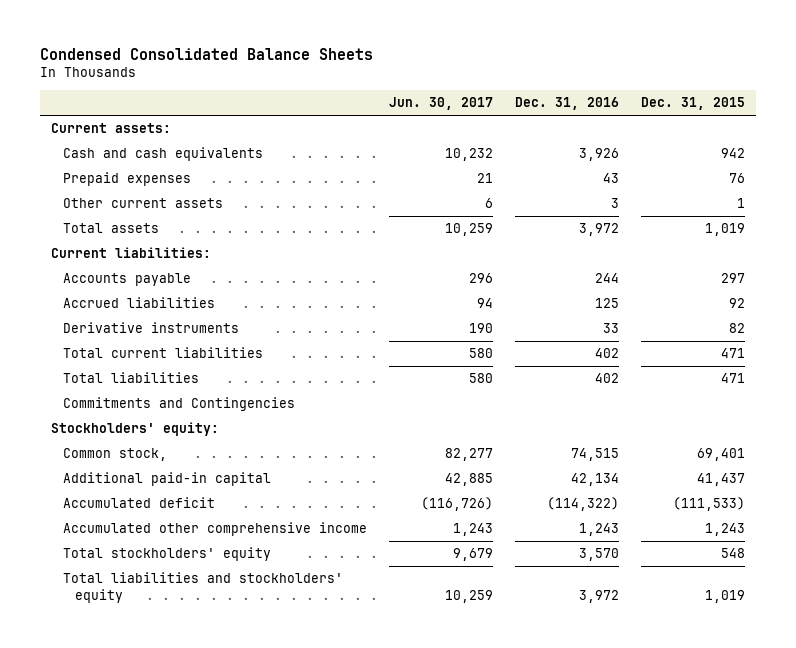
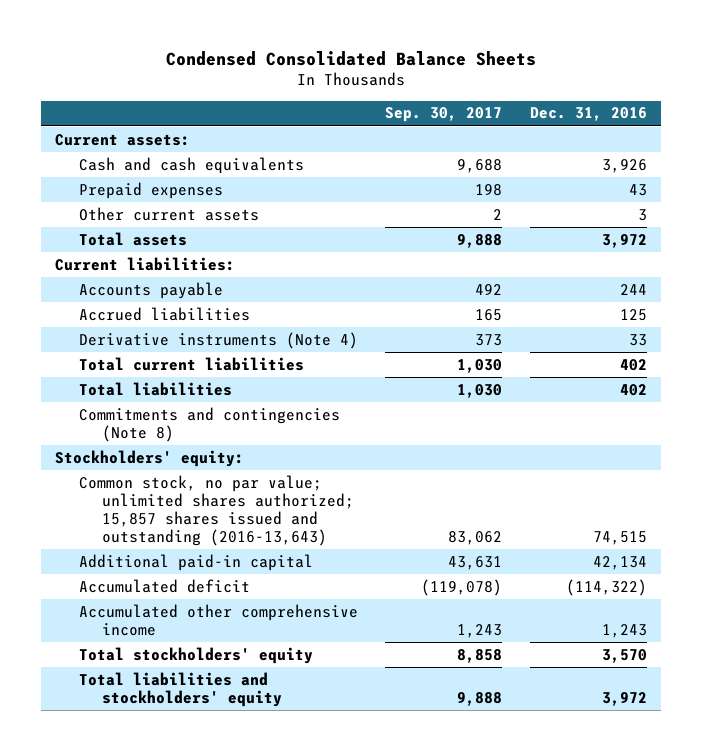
[388,97,493,111] Jun. 30, 2017 -> none
[641,97,746,111] Dec. 31, 2015 -> none
none -> [385,107,503,123] Sep. 30, 2017
[62,322,239,334] Derivative instruments -> [78,331,358,349] Derivative instruments (Note 4)
[62,397,295,412] Commitments and Contingencies -> [78,406,340,442] Commitments and contingencies (Note 8)
[62,448,167,462] Common stock, -> [78,474,355,546] Common stock, no par value; unlimited shares authorized; 15,857 shares issued and outstanding (2016-13,643)

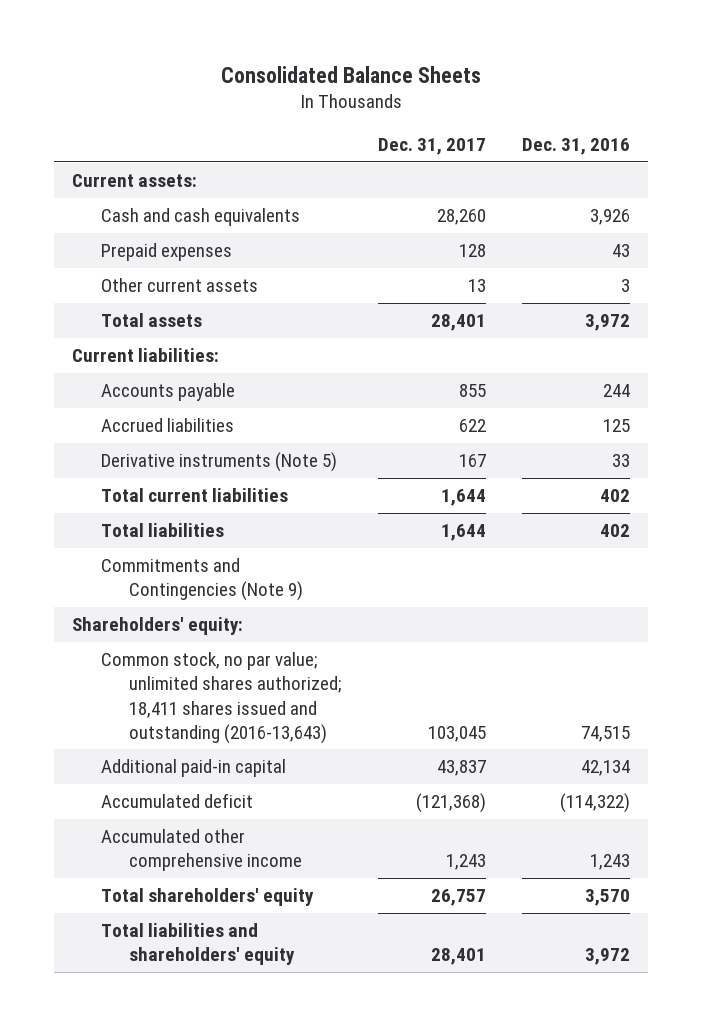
[166,50,537,66] Condensed Consolidated Balance Sheets -> [221,65,482,83] Consolidated Balance Sheets
[385,107,503,123] Sep. 30, 2017 -> none
none -> [377,137,486,155] Dec. 31, 2017
[78,331,358,349] Derivative instruments (Note 4) -> [100,451,337,472] Derivative instruments (Note 5)
[78,406,340,442] Commitments and contingencies (Note 8) -> [100,557,304,602] Commitments and Contingencies (Note 9)
[54,449,244,467] Stockholders' equity: -> [72,616,244,635] Shareholders' equity:
[78,474,355,546] Common stock, no par value; unlimited shares authorized; 15,857 shares issued and outstanding (2016-13,643) -> [100,651,342,744] Common stock, no par value; unlimited shares authorized; 18,411 shares issued and outstanding (2016-13,643)
[78,646,313,664] Total stockholders' equity -> [100,887,314,906] Total shareholders' equity
[78,671,283,707] Total liabilities and stockholders' equity -> [100,922,296,966] Total liabilities and shareholders' equity

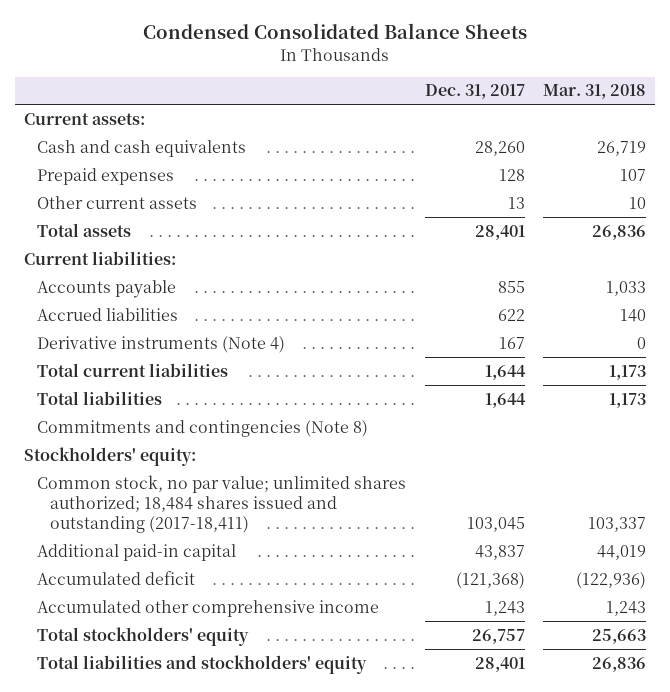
[221,65,482,83] Consolidated Balance Sheets -> [143,23,528,40] Condensed Consolidated Balance Sheets
[522,137,631,155] Dec. 31, 2016 -> none
none -> [542,84,646,100] Mar. 31, 2018
[100,451,337,472] Derivative instruments (Note 5) -> [37,335,286,353] Derivative instruments (Note 4)
[100,557,304,602] Commitments and Contingencies (Note 9) -> [37,419,369,437] Commitments and contingencies (Note 8)
[72,616,244,635] Shareholders' equity: -> [24,446,197,466] Stockholders' equity:
[100,651,342,744] Common stock, no par value; unlimited shares authorized; 18,411 shares issued and outstanding (2016-13,643) -> [37,474,407,533] Common stock, no par value; unlimited shares authorized; 18,484 shares issued and outstanding (2017-18,411)
[100,887,314,906] Total shareholders' equity -> [37,626,250,646] Total stockholders' equity
[100,922,296,966] Total liabilities and shareholders' equity -> [37,654,368,674] Total liabilities and stockholders' equity

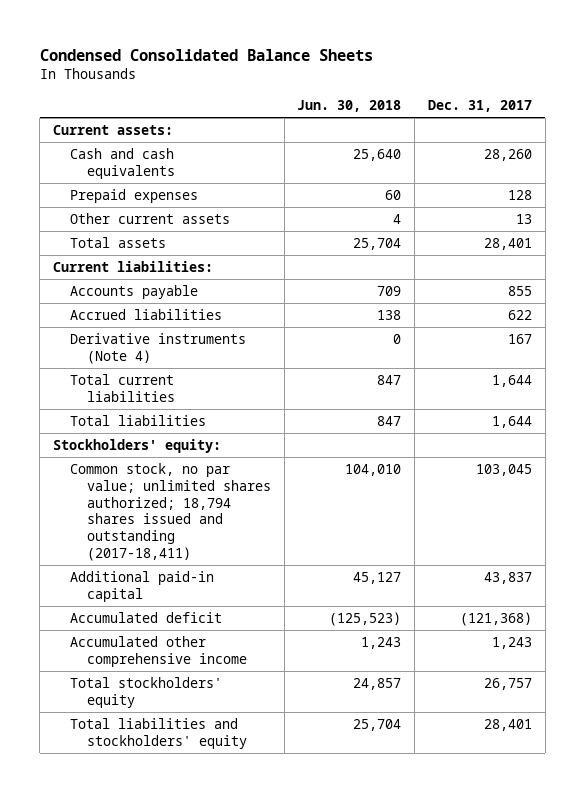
[542,84,646,100] Mar. 31, 2018 -> none
none -> [297,99,402,112] Jun. 30, 2018
[37,419,369,437] Commitments and contingencies (Note 8) -> none
[37,474,407,533] Common stock, no par value; unlimited shares authorized; 18,484 shares issued and outstanding (2017-18,411) -> [69,462,271,562] Common stock, no par value; unlimited shares authorized; 18,794 shares issued and outstanding (2017-18,411)

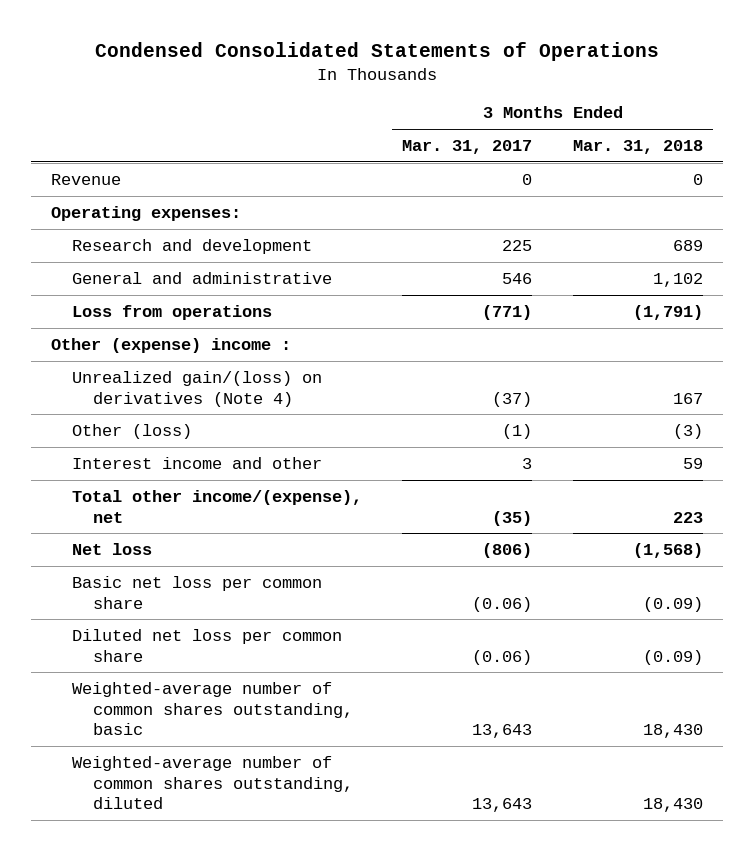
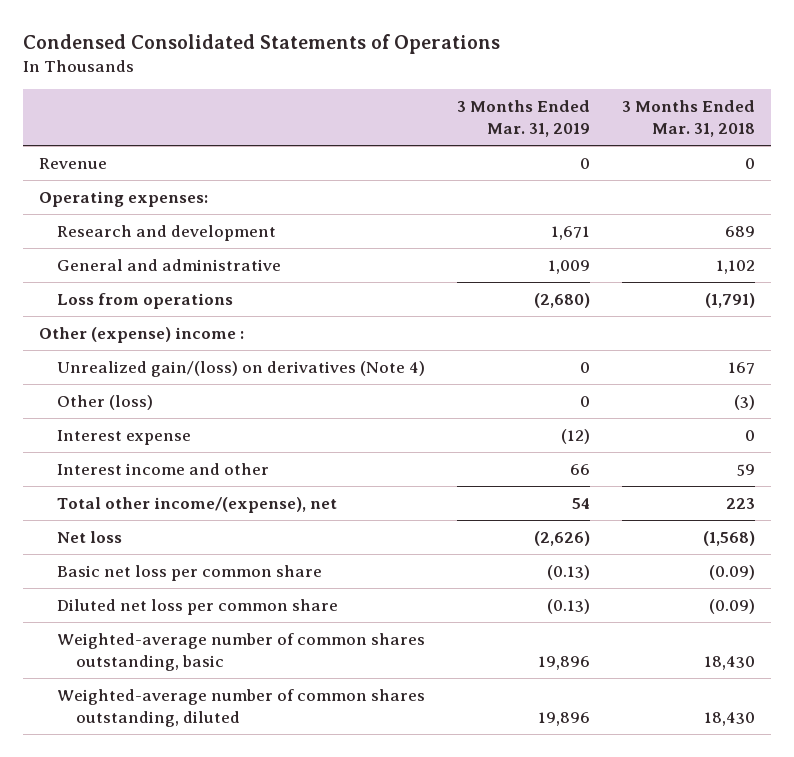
[402,140,533,155] Mar. 31, 2017 -> none
none -> [457,100,591,138] 3 Months Ended Mar. 31, 2019
none -> [57,429,192,445] Interest expense

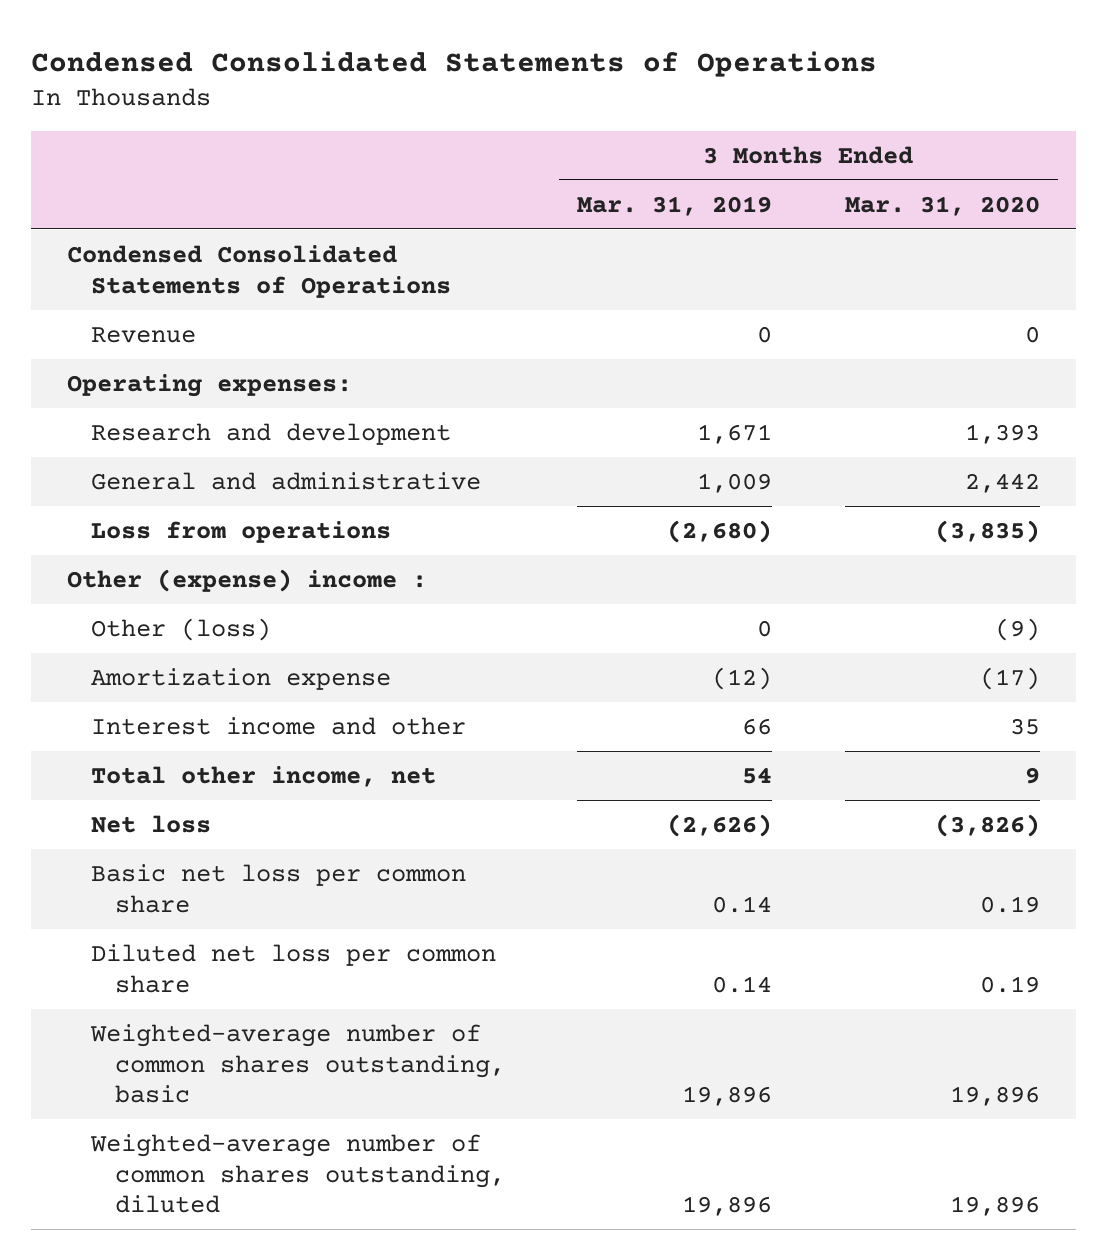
[621,100,755,138] 3 Months Ended Mar. 31, 2018 -> none
none -> [844,195,1040,216] Mar. 31, 2020
none -> [67,244,451,298] Condensed Consolidated Statements of Operations
[57,360,426,377] Unrealized gain/(loss) on derivatives (Note 4) -> none
[57,429,192,445] Interest expense -> none
none -> [90,667,391,690] Amortization expense
[57,496,338,513] Total other income/(expense), net -> [90,765,436,787] Total other income, net
[547,564,591,580] (0.13) -> [712,895,773,913] 0.14
[547,598,591,614] (0.13) -> [712,975,773,993] 0.14

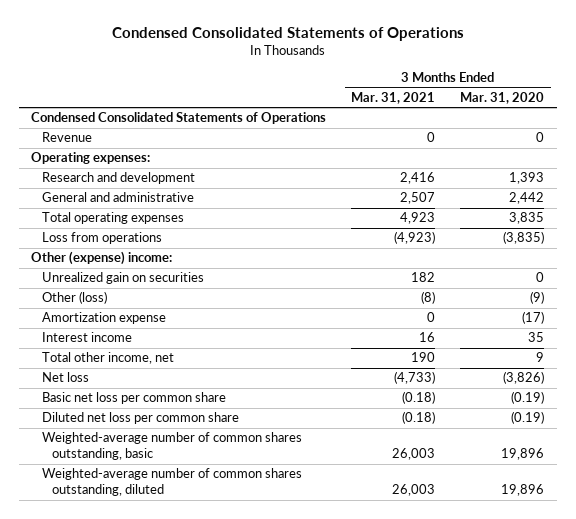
[577,195,773,216] Mar. 31, 2019 -> none
none -> [351,91,436,104] Mar. 31, 2021
none -> [41,212,184,225] Total operating expenses
[67,568,428,592] Other (expense) income : -> [31,251,173,266] Other (expense) income:
none -> [41,272,204,285] Unrealized gain on securities
[90,716,466,735] Interest income and other -> [41,332,132,343] Interest income
[979,895,1040,913] 0.19 -> [511,391,545,405] (0.19)
[979,975,1040,993] 0.19 -> [511,411,545,425] (0.19)

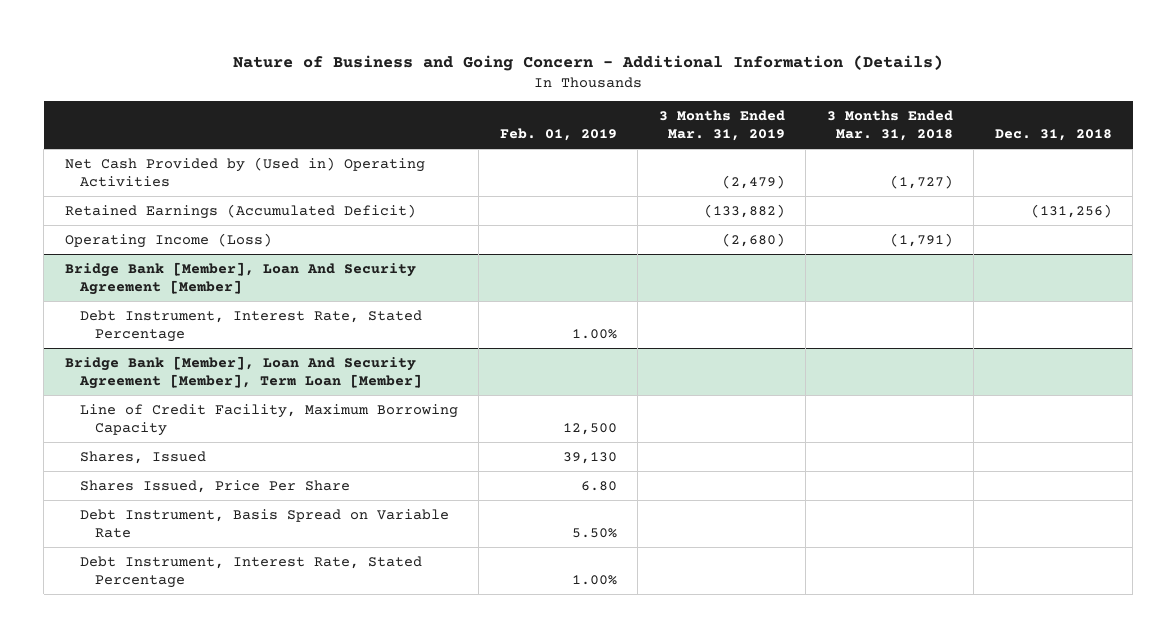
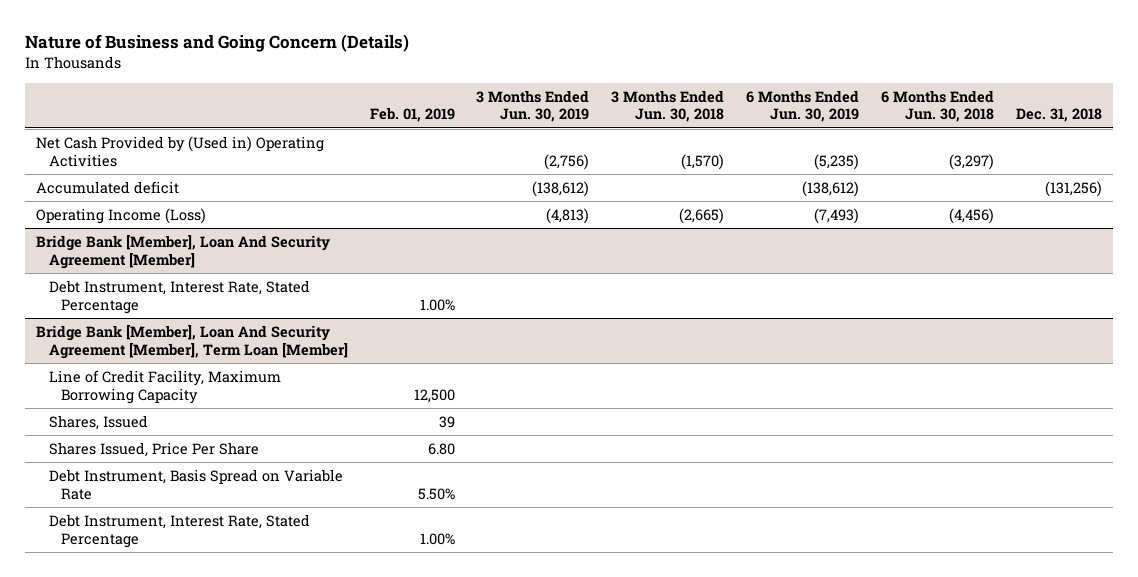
[233,54,944,71] Nature of Business and Going Concern - Additional Information (Details) -> [25,34,410,53] Nature of Business and Going Concern (Details)
[658,110,785,141] 3 Months Ended Mar. 31, 2019 -> none
[826,110,953,141] 3 Months Ended Mar. 31, 2018 -> none
none -> [476,89,590,123] 3 Months Ended Jun. 30, 2019
none -> [611,89,725,123] 3 Months Ended Jun. 30, 2018
none -> [746,89,860,123] 6 Months Ended Jun. 30, 2019
none -> [880,89,994,123] 6 Months Ended Jun. 30, 2018
[64,203,416,219] Retained Earnings (Accumulated Deficit) -> [36,180,180,194] Accumulated deficit
[562,451,617,464] 39,130 -> [438,415,455,428] 39

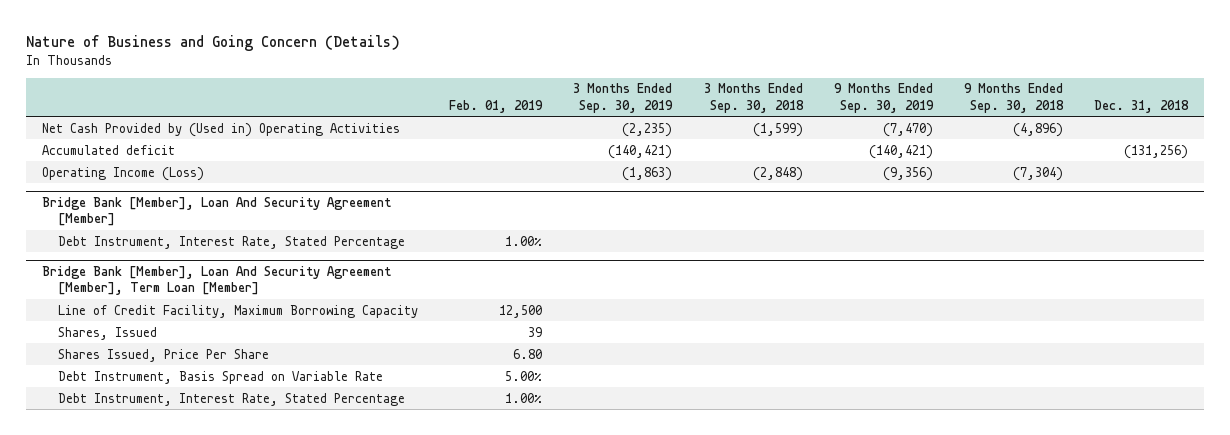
[476,89,590,123] 3 Months Ended Jun. 30, 2019 -> none
[611,89,725,123] 3 Months Ended Jun. 30, 2018 -> none
[746,89,860,123] 6 Months Ended Jun. 30, 2019 -> none
[880,89,994,123] 6 Months Ended Jun. 30, 2018 -> none
none -> [573,83,674,113] 3 Months Ended Sep. 30, 2019
none -> [703,83,804,113] 3 Months Ended Sep. 30, 2018
none -> [833,83,934,113] 9 Months Ended Sep. 30, 2019
none -> [963,83,1064,113] 9 Months Ended Sep. 30, 2018
[417,487,455,500] 5.50% -> [505,370,543,381] 5.00%

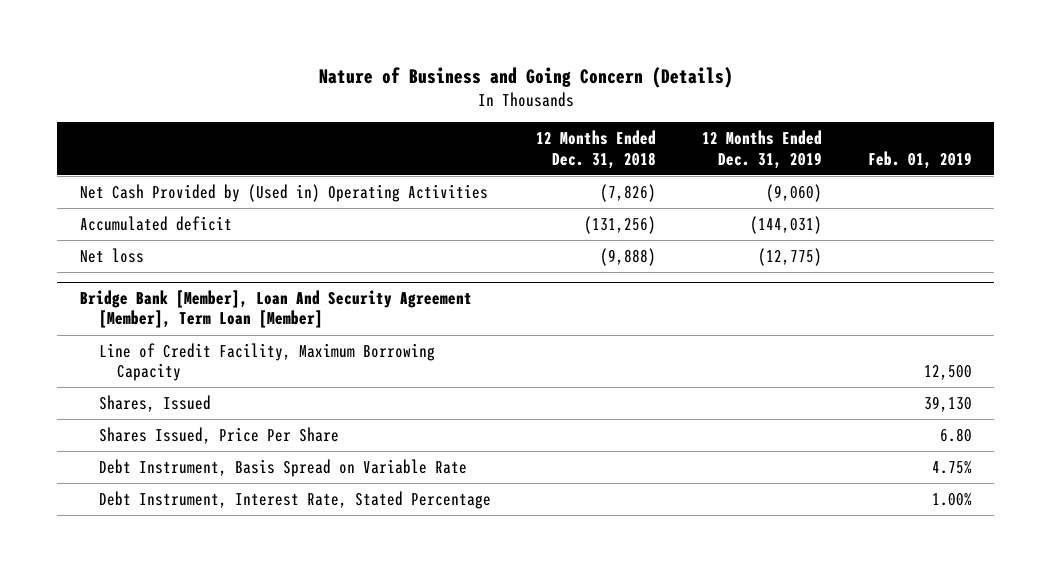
[573,83,674,113] 3 Months Ended Sep. 30, 2019 -> none
[703,83,804,113] 3 Months Ended Sep. 30, 2018 -> none
[833,83,934,113] 9 Months Ended Sep. 30, 2019 -> none
[963,83,1064,113] 9 Months Ended Sep. 30, 2018 -> none
[1094,99,1190,113] Dec. 31, 2018 -> none
none -> [536,130,657,169] 12 Months Ended Dec. 31, 2018
none -> [701,130,822,169] 12 Months Ended Dec. 31, 2019
[41,166,204,181] Operating Income (Loss) -> none
[41,196,391,227] Bridge Bank [Member], Loan And Security Agreement [Member] -> none
[58,235,406,249] Debt Instrument, Interest Rate, Stated Percentage -> none
none -> [79,247,144,263] Net loss
[528,326,543,337] 39 -> [923,395,972,412] 39,130
[505,370,543,381] 5.00% -> [931,460,972,474] 4.75%

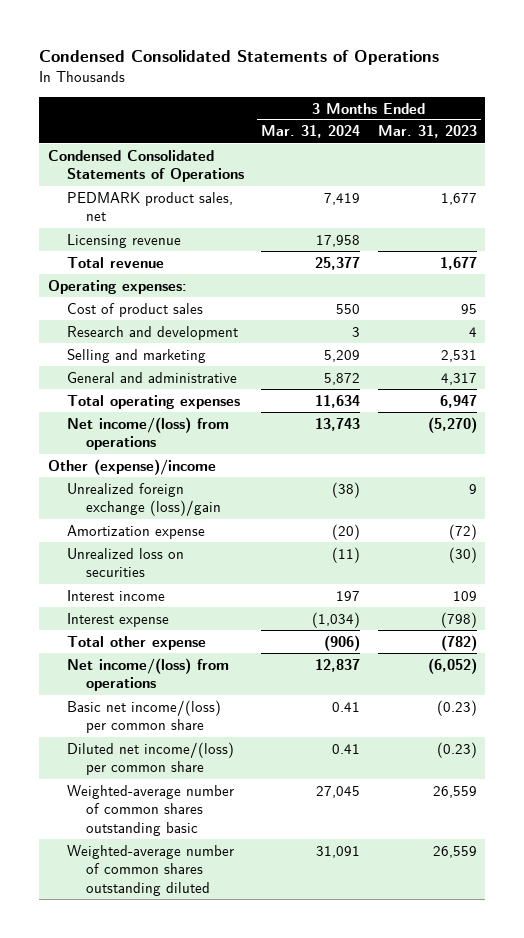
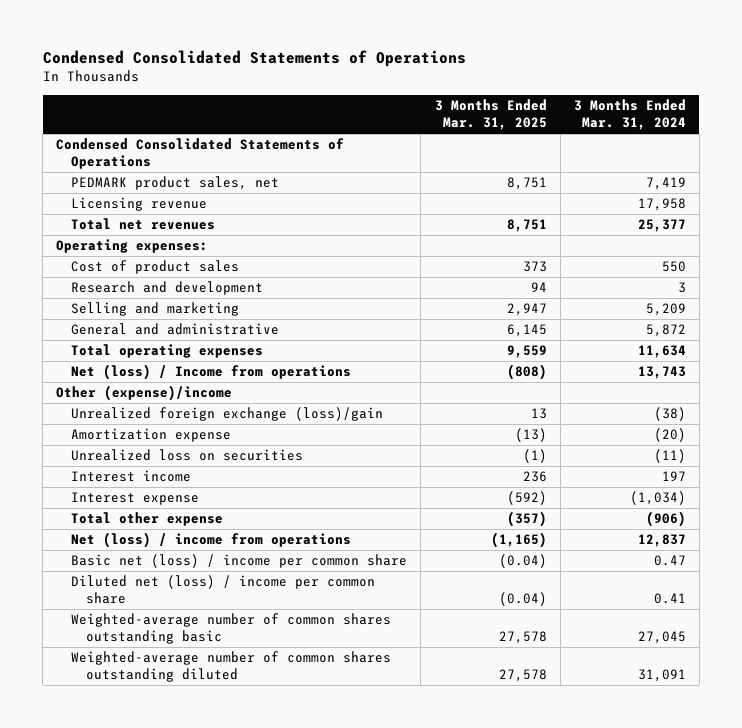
[377,125,477,139] Mar. 31, 2023 -> none
none -> [434,99,547,131] 3 Months Ended Mar. 31, 2025
[67,256,165,268] Total revenue -> [71,218,216,231] Total net revenues
[67,416,230,451] Net income/(loss) from operations -> [71,364,352,381] Net (loss) / Income from operations
[67,657,230,692] Net income/(loss) from operations -> [71,532,352,549] Net (loss) / income from operations
[67,699,222,734] Basic net income/(loss) per common share -> [71,554,408,569] Basic net (loss) / income per common share
[332,701,361,712] 0.41 -> [653,555,686,567] 0.47
[67,741,235,776] Diluted net income/(loss) per common share -> [71,575,376,605] Diluted net (loss) / income per common share

